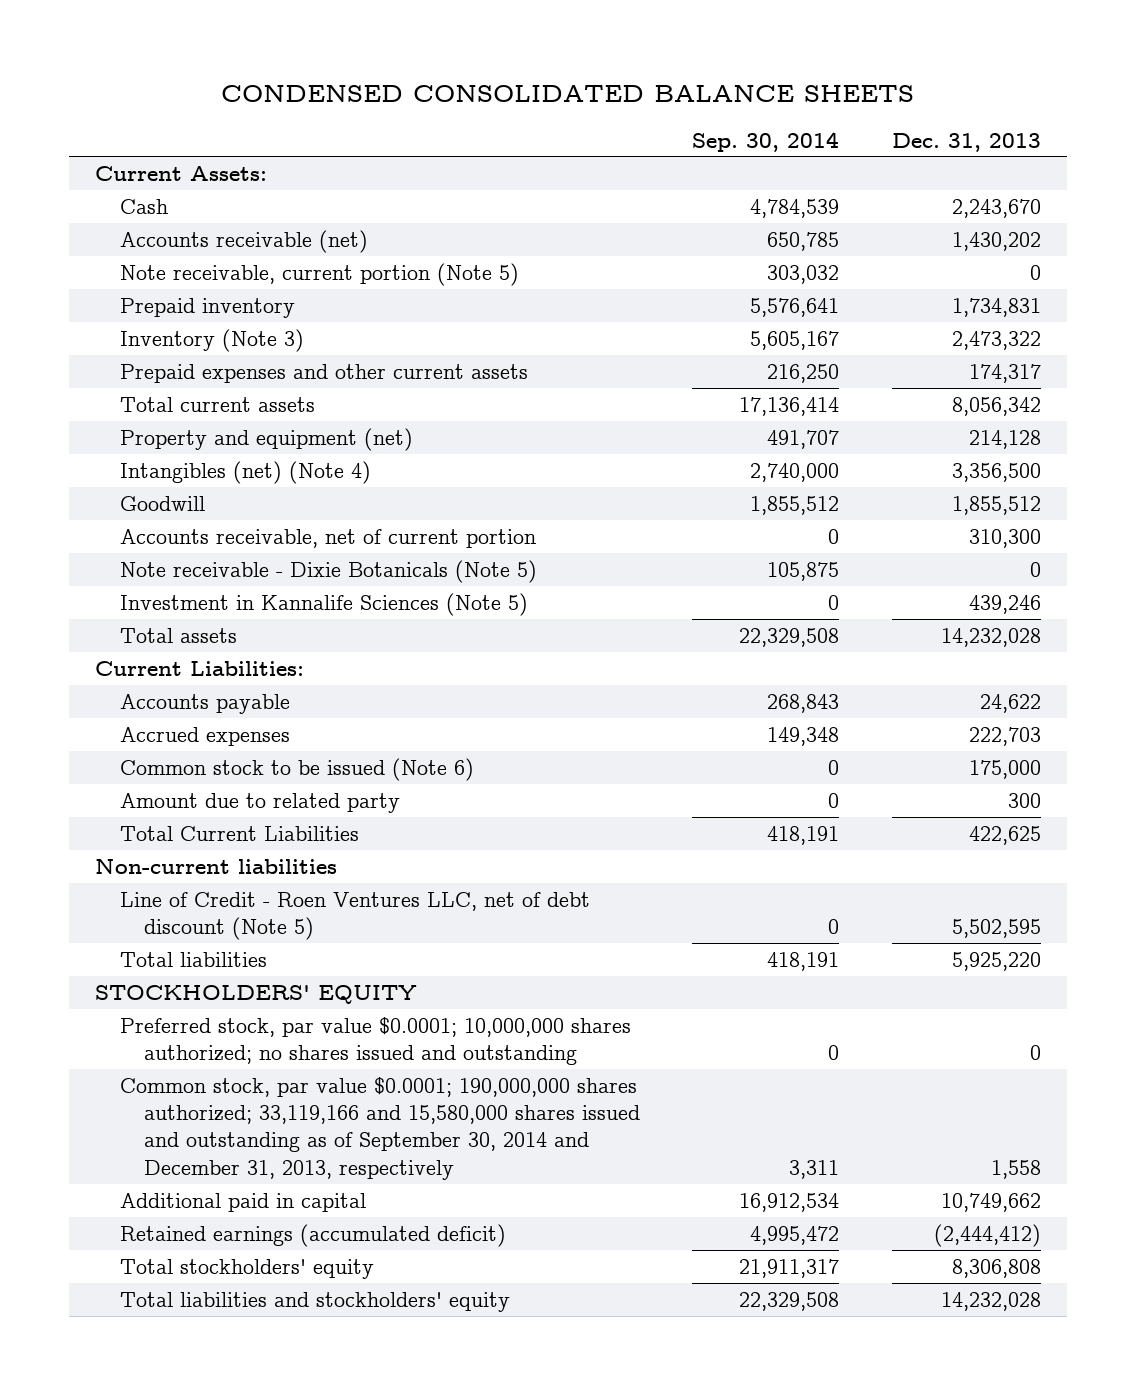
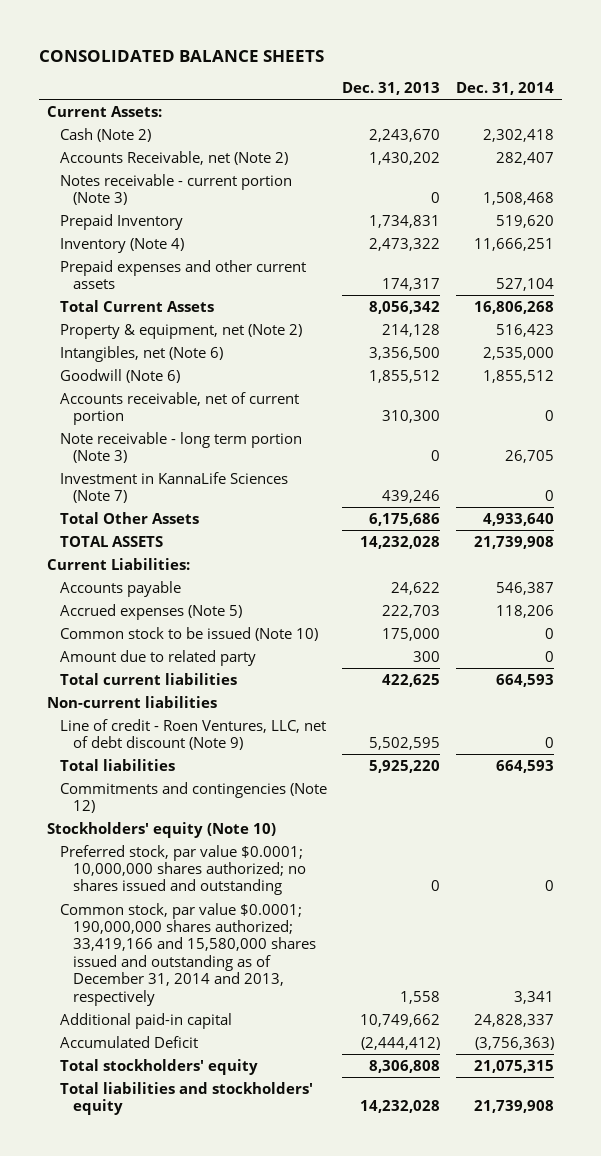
[221,85,915,103] CONDENSED CONSOLIDATED BALANCE SHEETS -> [39,50,325,63] CONSOLIDATED BALANCE SHEETS
[692,131,840,152] Sep. 30, 2014 -> none
none -> [455,82,554,96] Dec. 31, 2014
[119,198,168,214] Cash -> [59,127,151,142] Cash (Note 2)
[119,229,368,253] Accounts receivable (net) -> [59,150,288,165] Accounts Receivable, net (Note 2)
[119,262,519,286] Note receivable, current portion (Note 5) -> [59,173,292,205] Notes receivable - current portion (Note 3)
[119,297,295,318] Prepaid inventory -> [59,213,183,230] Prepaid Inventory
[119,328,304,352] Inventory (Note 3) -> [59,237,184,253] Inventory (Note 4)
[119,396,315,412] Total current assets -> [59,299,214,312] Total Current Assets
[119,427,413,451] Property and equipment (net) -> [59,323,302,339] Property & equipment, net (Note 2)
[119,460,371,484] Intangibles (net) (Note 4) -> [59,345,223,362] Intangibles, net (Note 6)
[119,495,205,511] Goodwill -> [59,368,180,383] Goodwill (Note 6)
[119,559,537,583] Note receivable - Dixie Botanicals (Note 5) -> [59,431,302,463] Note receivable - long term portion (Note 3)
[119,592,528,616] Investment in Kannalife Sciences (Note 5) -> [59,471,288,503] Investment in KannaLife Sciences (Note 7)
none -> [59,511,199,524] Total Other Assets
[119,627,237,643] Total assets -> [59,535,163,547] TOTAL ASSETS
[119,726,290,746] Accrued expenses -> [59,603,242,620] Accrued expenses (Note 5)
[119,757,474,781] Common stock to be issued (Note 6) -> [59,626,318,641] Common stock to be issued (Note 10)
[119,825,359,841] Total Current Liabilities -> [59,672,237,685] Total current liabilities
[119,891,590,941] Line of Credit - Roen Ventures LLC, net of debt discount (Note 5) -> [59,718,326,750] Line of credit - Roen Ventures, LLC, net of debt discount (Note 9)
none -> [59,781,327,813] Commitments and contingencies (Note 12)
[95,984,418,1004] STOCKHOLDERS' EQUITY -> [46,821,276,838] Stockholders' equity (Note 10)
[119,1076,640,1180] Common stock, par value $0.0001; 190,000,000 shares authorized; 33,119,166 and 15,580,000 shares issued and outstanding as of September 30, 2014 and December 31, 2013, respectively -> [59,902,316,1006] Common stock, par value $0.0001; 190,000,000 shares authorized; 33,419,166 and 15,580,000 shares issued and outstanding as of December 31, 2014 and 2013, respectively
[119,1192,366,1212] Additional paid in capital -> [59,1012,232,1029] Additional paid-in capital
[119,1223,506,1247] Retained earnings (accumulated deficit) -> [59,1035,198,1048] Accumulated Deficit

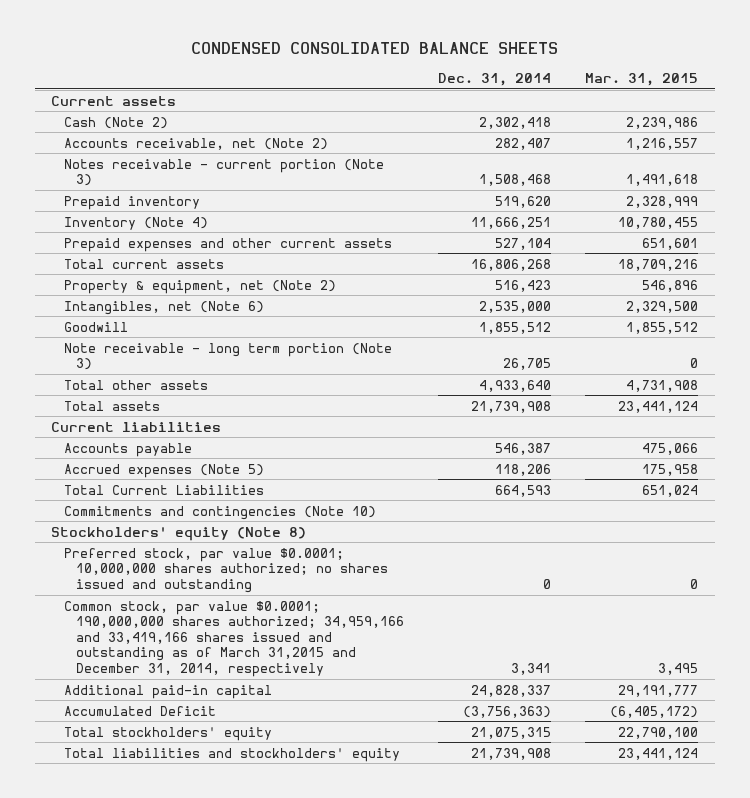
[39,50,325,63] CONSOLIDATED BALANCE SHEETS -> [190,42,558,55] CONDENSED CONSOLIDATED BALANCE SHEETS
[342,82,441,96] Dec. 31, 2013 -> none
none -> [585,72,699,86] Mar. 31, 2015
[46,105,162,117] Current Assets: -> [51,95,177,106] Current assets
[59,150,288,165] Accounts Receivable, net (Note 2) -> [63,137,328,150] Accounts receivable, net (Note 2)
[59,213,183,230] Prepaid Inventory -> [63,195,200,210] Prepaid inventory
[59,299,214,312] Total Current Assets -> [63,258,224,269] Total current assets
[59,391,299,425] Accounts receivable, net of current portion -> none
[59,368,180,383] Goodwill (Note 6) -> [63,321,128,332] Goodwill
[59,471,288,503] Investment in KannaLife Sciences (Note 7) -> none
[59,511,199,524] Total Other Assets -> [63,379,208,390] Total other assets
[59,535,163,547] TOTAL ASSETS -> [63,400,160,411] Total assets
[46,557,190,570] Current Liabilities: -> [51,421,222,432] Current liabilities
[59,626,318,641] Common stock to be issued (Note 10) -> none
[59,649,256,666] Amount due to related party -> none
[46,695,217,708] Non-current liabilities -> none
[59,718,326,750] Line of credit - Roen Ventures, LLC, net of debt discount (Note 9) -> none
[59,758,175,771] Total liabilities -> none
[59,672,237,685] Total current liabilities -> [63,484,264,495] Total Current Liabilities
[59,781,327,813] Commitments and contingencies (Note 12) -> [63,505,376,520] Commitments and contingencies (Note 10)
[46,821,276,838] Stockholders' equity (Note 10) -> [51,526,307,541] Stockholders' equity (Note 8)
[59,902,316,1006] Common stock, par value $0.0001; 190,000,000 shares authorized; 33,419,166 and 15,580,000 shares issued and outstanding as of December 31, 2014 and 2013, respectively -> [63,600,405,678] Common stock, par value $0.0001; 190,000,000 shares authorized; 34,959,166 and 33,419,166 shares issued and outstanding as of March 31,2015 and December 31, 2014, respectively

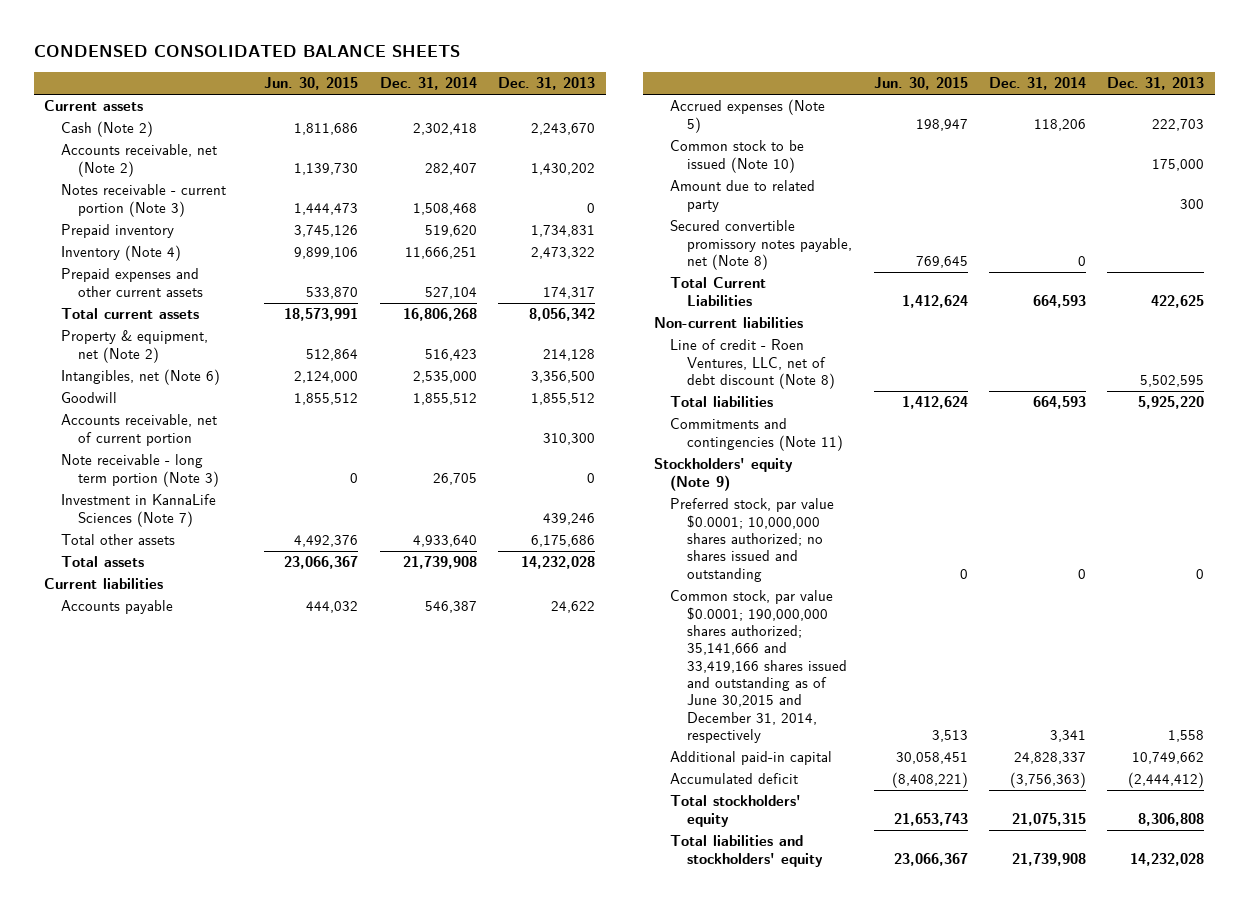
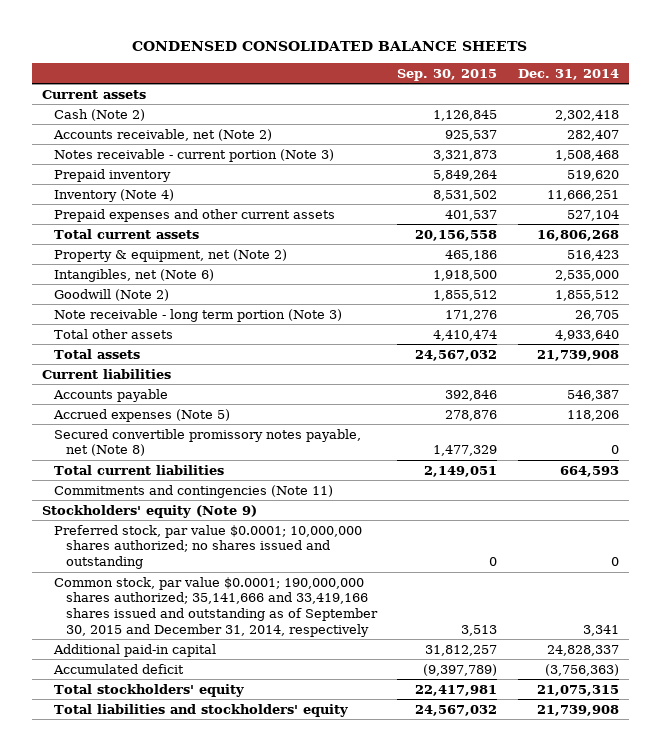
[264,77,359,91] Jun. 30, 2015 -> none
[498,77,596,91] Dec. 31, 2013 -> none
none -> [397,68,498,81] Sep. 30, 2015
[61,414,218,446] Accounts receivable, net of current portion -> none
[61,392,118,404] Goodwill -> [53,288,169,301] Goodwill (Note 2)
[61,494,217,527] Investment in KannaLife Sciences (Note 7) -> none
[670,140,805,173] Common stock to be issued (Note 10) -> none
[670,180,816,212] Amount due to related party -> none
[653,317,803,329] Non-current liabilities -> none
[670,339,836,390] Line of credit - Roen Ventures, LLC, net of debt discount (Note 8) -> none
[670,396,774,408] Total liabilities -> none
[670,277,767,306] Total Current Liabilities -> [53,464,224,475] Total current liabilities
[670,590,848,744] Common stock, par value $0.0001; 190,000,000 shares authorized; 35,141,666 and 33,419,166 shares issued and outstanding as of June 30,2015 and December 31, 2014, respectively -> [53,576,378,637] Common stock, par value $0.0001; 190,000,000 shares authorized; 35,141,666 and 33,419,166 shares issued and outstanding as of September 30, 2015 and December 31, 2014, respectively

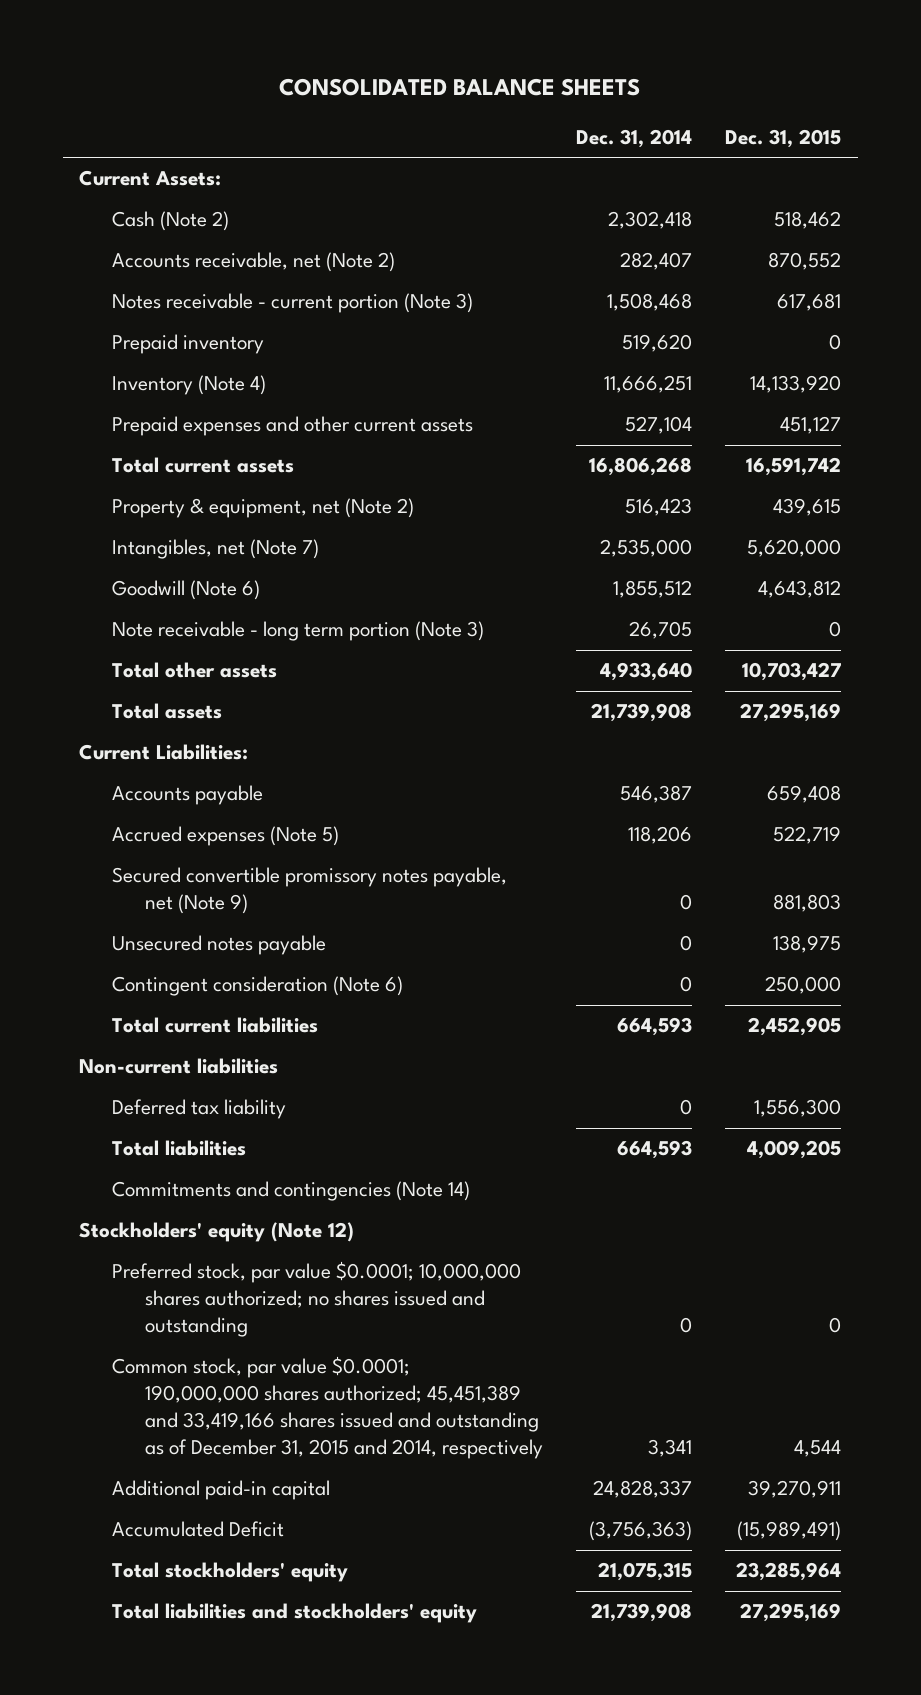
[132,40,528,51] CONDENSED CONSOLIDATED BALANCE SHEETS -> [279,78,641,97] CONSOLIDATED BALANCE SHEETS
[397,68,498,81] Sep. 30, 2015 -> none
none -> [725,128,842,148] Dec. 31, 2015
[41,89,146,99] Current assets -> [79,170,222,187] Current Assets:
[53,268,214,282] Intangibles, net (Note 6) -> [112,539,320,560] Intangibles, net (Note 7)
[53,288,169,301] Goodwill (Note 2) -> [112,580,261,601] Goodwill (Note 6)
[41,368,171,379] Current liabilities -> [79,744,249,761] Current Liabilities:
[53,428,361,457] Secured convertible promissory notes payable, net (Note 8) -> [112,867,508,915] Secured convertible promissory notes payable, net (Note 9)
none -> [112,935,327,956] Unsecured notes payable
none -> [112,976,404,997] Contingent consideration (Note 6)
none -> [79,1058,279,1075] Non-current liabilities
none -> [112,1099,287,1120] Deferred tax liability
none -> [112,1140,247,1157] Total liabilities
[53,484,333,498] Commitments and contingencies (Note 11) -> [112,1181,471,1202] Commitments and contingencies (Note 14)
[41,504,257,518] Stockholders' equity (Note 9) -> [79,1222,355,1243] Stockholders' equity (Note 12)
[53,576,378,637] Common stock, par value $0.0001; 190,000,000 shares authorized; 35,141,666 and 33,419,166 shares issued and outstanding as of September 30, 2015 and December 31, 2014, respectively -> [112,1356,544,1460] Common stock, par value $0.0001; 190,000,000 shares authorized; 45,451,389 and 33,419,166 shares issued and outstanding as of December 31, 2015 and 2014, respectively
[52,663,184,674] Accumulated deficit -> [112,1521,285,1538] Accumulated Deficit

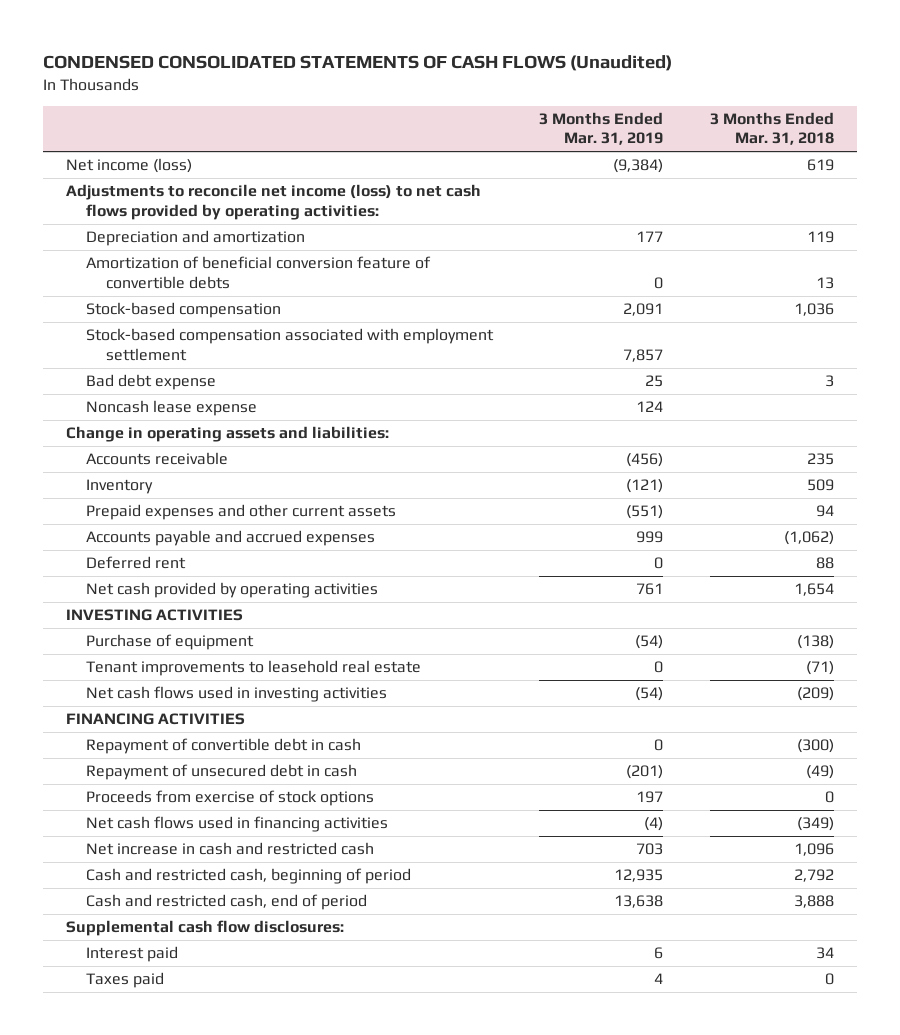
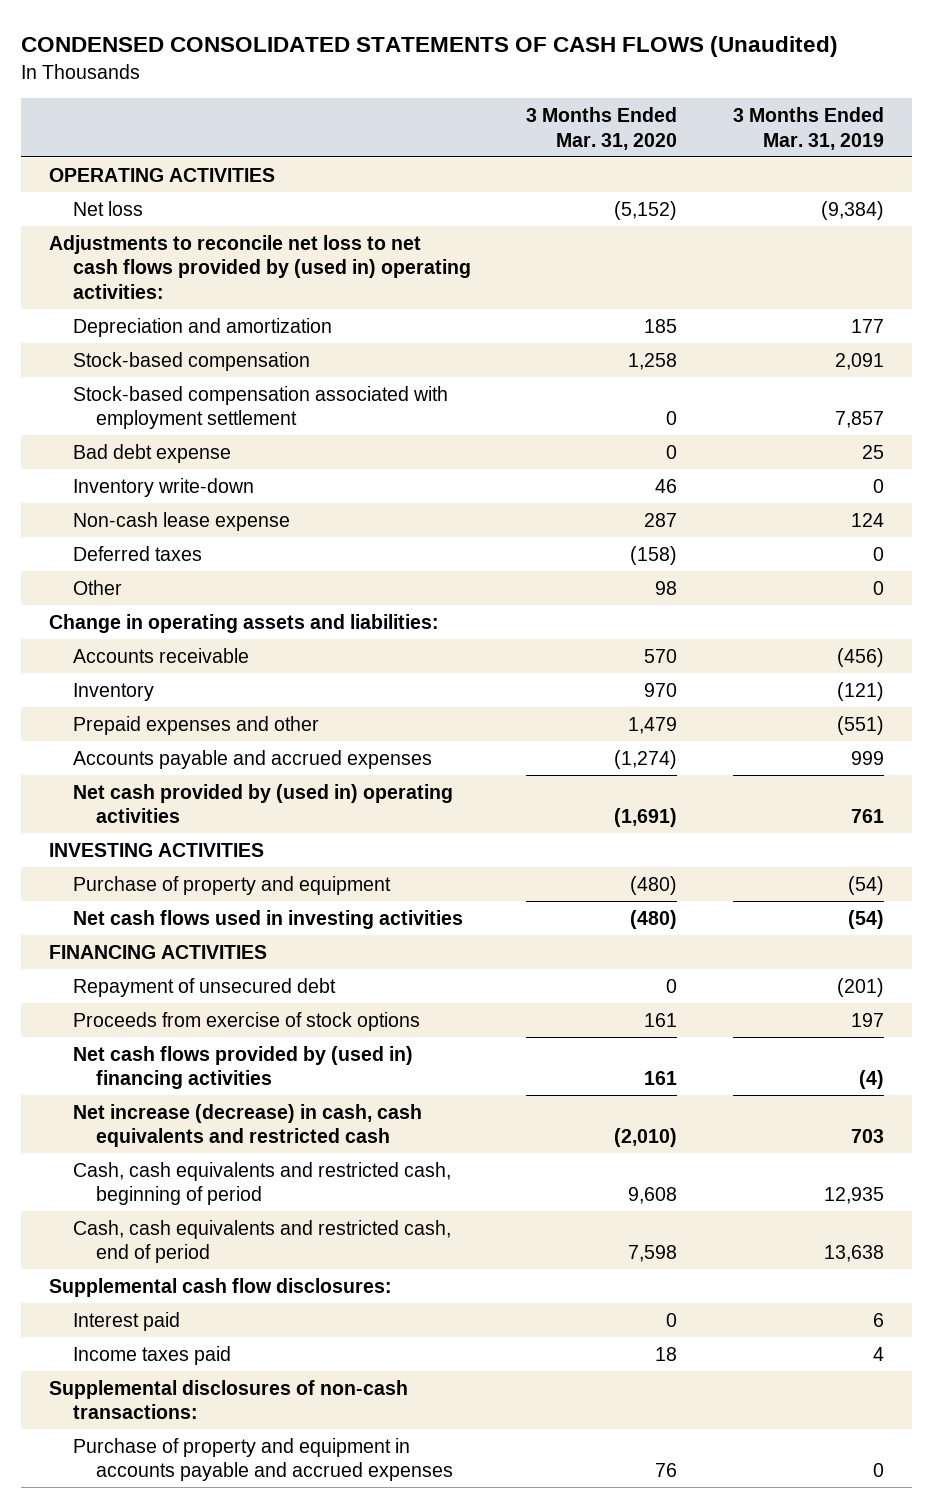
[710,112,835,146] 3 Months Ended Mar. 31, 2018 -> none
none -> [526,106,678,150] 3 Months Ended Mar. 31, 2020
none -> [49,167,276,182] OPERATING ACTIVITIES
[65,158,192,174] Net income (loss) -> [72,200,143,216] Net loss
[65,184,481,220] Adjustments to reconcile net income (loss) to net cash flows provided by operating activities: -> [49,234,471,300] Adjustments to reconcile net loss to net cash flows provided by (used in) operating activities:
[85,256,431,289] Amortization of beneficial conversion feature of convertible debts -> none
none -> [72,477,254,497] Inventory write-down
[85,400,257,417] Noncash lease expense -> [72,511,290,531] Non-cash lease expense
none -> [72,545,202,561] Deferred taxes
none -> [72,579,122,595] Other
[85,504,396,521] Prepaid expenses and other current assets -> [72,715,319,735] Prepaid expenses and other
[85,556,186,570] Deferred rent -> none
[85,582,378,599] Net cash provided by operating activities -> [72,783,453,824] Net cash provided by (used in) operating activities
[85,660,421,677] Tenant improvements to leasehold real estate -> none
[85,634,254,651] Purchase of equipment -> [72,875,391,895] Purchase of property and equipment
[85,738,361,755] Repayment of convertible debt in cash -> none
[85,764,357,781] Repayment of unsecured debt in cash -> [72,977,336,997] Repayment of unsecured debt
[85,816,388,833] Net cash flows used in financing activities -> [72,1045,413,1090] Net cash flows provided by (used in) financing activities
[85,842,374,856] Net increase in cash and restricted cash -> [72,1103,422,1148] Net increase (decrease) in cash, cash equivalents and restricted cash
[85,868,411,885] Cash and restricted cash, beginning of period -> [72,1161,451,1206] Cash, cash equivalents and restricted cash, beginning of period
[85,894,367,911] Cash and restricted cash, end of period -> [72,1219,451,1264] Cash, cash equivalents and restricted cash, end of period
[85,972,164,989] Taxes paid -> [72,1345,231,1365] Income taxes paid
none -> [49,1379,409,1420] Supplemental disclosures of non-cash transactions:
none -> [72,1437,454,1482] Purchase of property and equipment in accounts payable and accrued expenses

